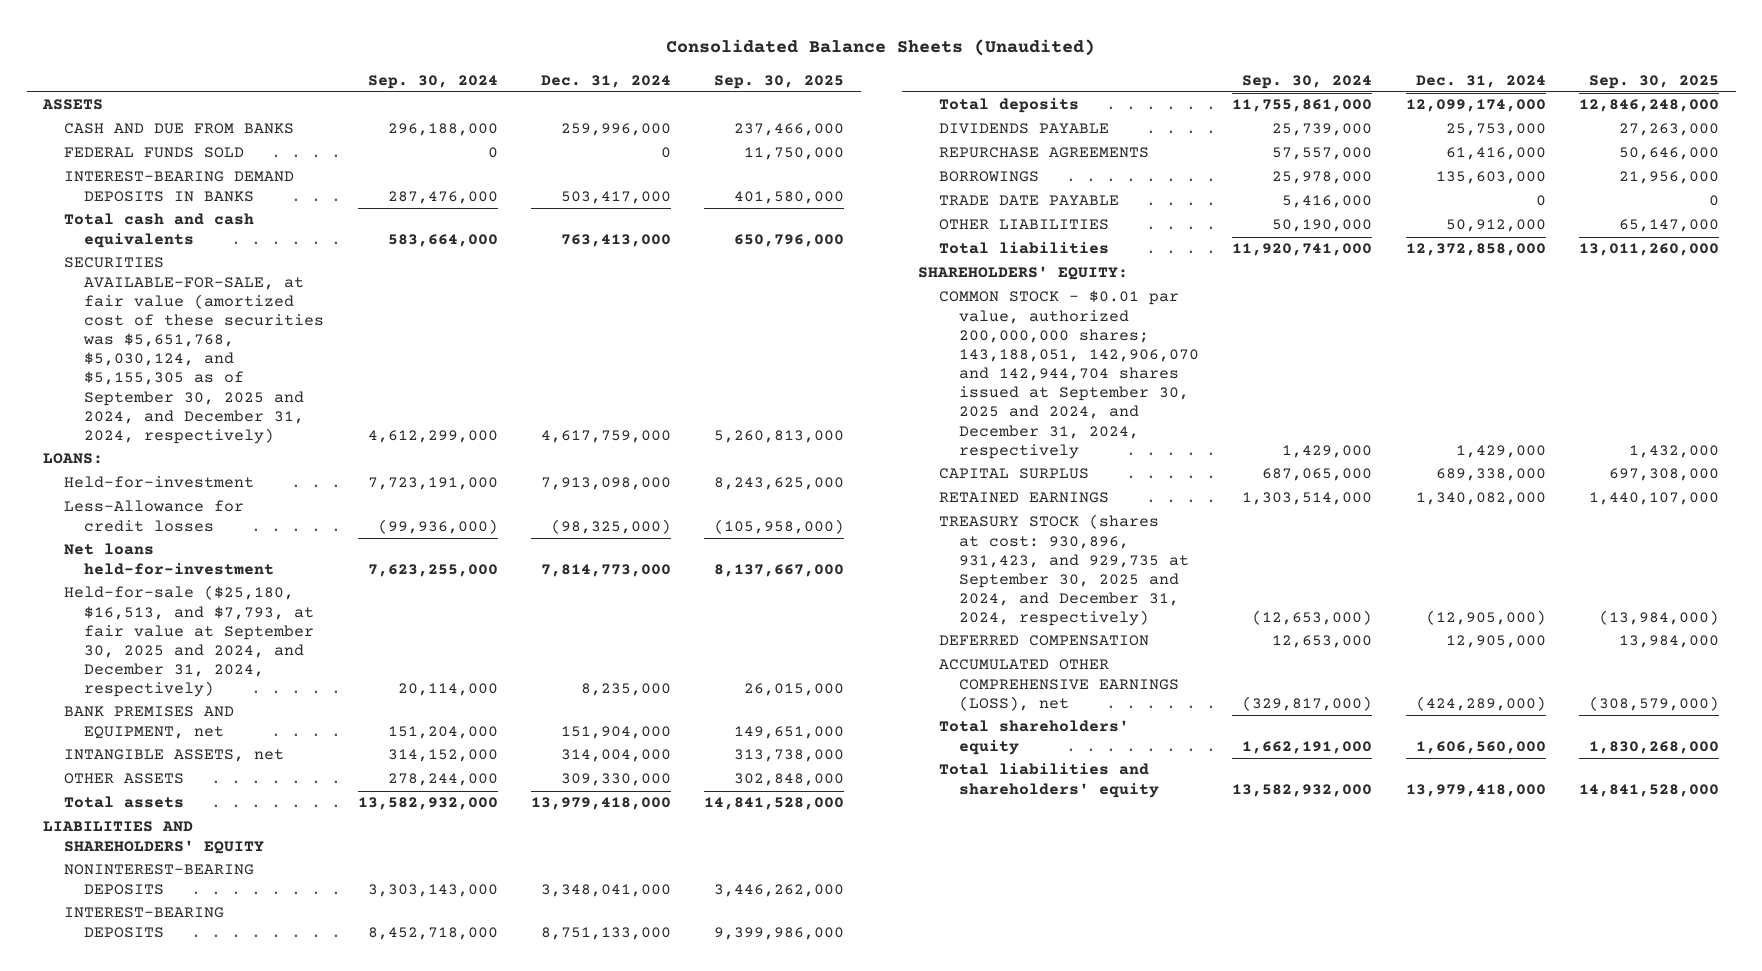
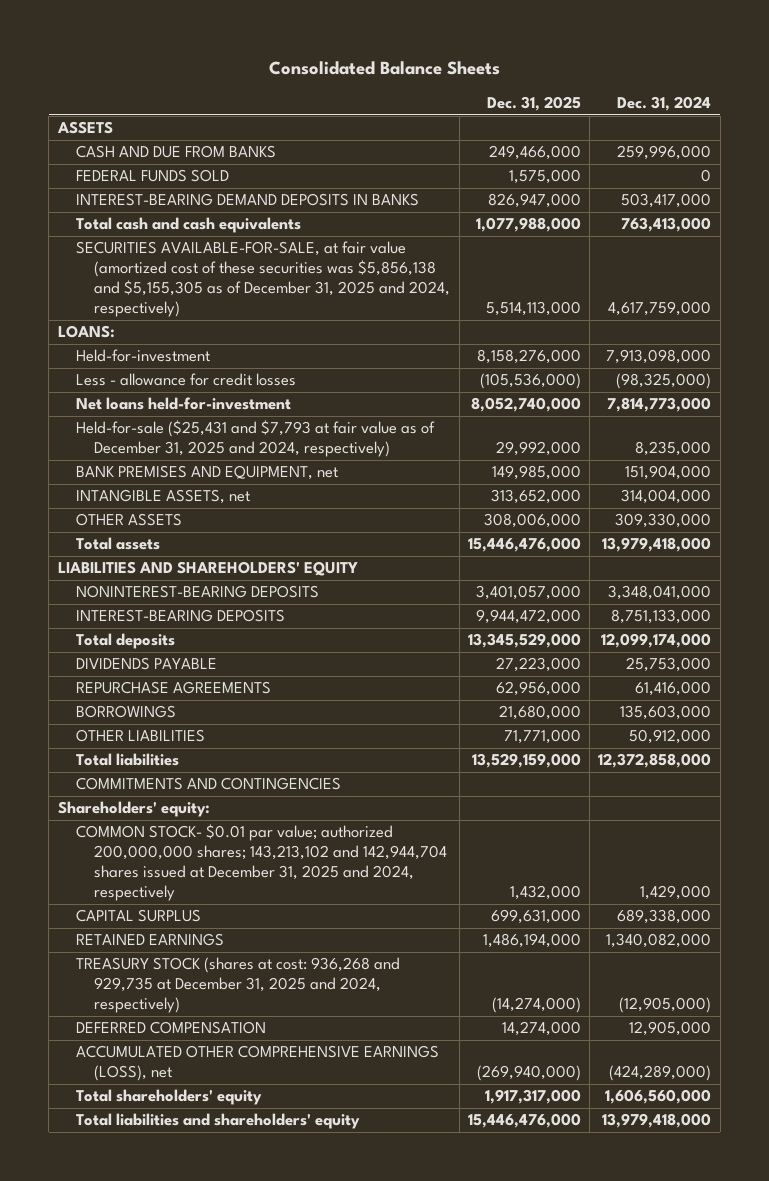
[666,39,1096,57] Consolidated Balance Sheets (Unaudited) -> [268,61,500,76] Consolidated Balance Sheets
[367,74,498,89] Sep. 30, 2024 -> none
[714,74,845,89] Sep. 30, 2025 -> none
none -> [486,95,581,111] Dec. 31, 2025
[63,257,325,444] SECURITIES AVAILABLE-FOR-SALE, at fair value (amortized cost of these securities was $5,651,768, $5,030,124, and $5,155,305 as of September 30, 2025 and 2024, and December 31, 2024, respectively) -> [76,241,451,318] SECURITIES AVAILABLE-FOR-SALE, at fair value (amortized cost of these securities was $5,856,138 and $5,155,305 as of December 31, 2025 and 2024, respectively)
[63,500,244,532] Less-Allowance for credit losses -> [76,373,297,387] Less - allowance for credit losses
[63,585,315,698] Held-for-sale ($25,180, $16,513, and $7,793, at fair value at September 30, 2025 and 2024, and December 31, 2024, respectively) -> [76,420,436,458] Held-for-sale ($25,431 and $7,793 at fair value as of December 31, 2025 and 2024, respectively)
[938,195,1119,206] TRADE DATE PAYABLE -> none
none -> [76,777,342,791] COMMITMENTS AND CONTINGENCIES
[918,266,1129,281] SHAREHOLDERS' EQUITY: -> [57,801,210,818] Shareholders' equity:
[938,290,1200,459] COMMON STOCK - $0.01 par value, authorized 200,000,000 shares; 143,188,051, 142,906,070 and 142,944,704 shares issued at September 30, 2025 and 2024, and December 31, 2024, respectively -> [76,824,448,902] COMMON STOCK- $0.01 par value; authorized 200,000,000 shares; 143,213,102 and 142,944,704 shares issued at December 31, 2025 and 2024, respectively
[938,514,1190,627] TREASURY STOCK (shares at cost: 930,896, 931,423, and 929,735 at September 30, 2025 and 2024, and December 31, 2024, respectively) -> [76,957,401,1014] TREASURY STOCK (shares at cost: 936,268 and 929,735 at December 31, 2025 and 2024, respectively)

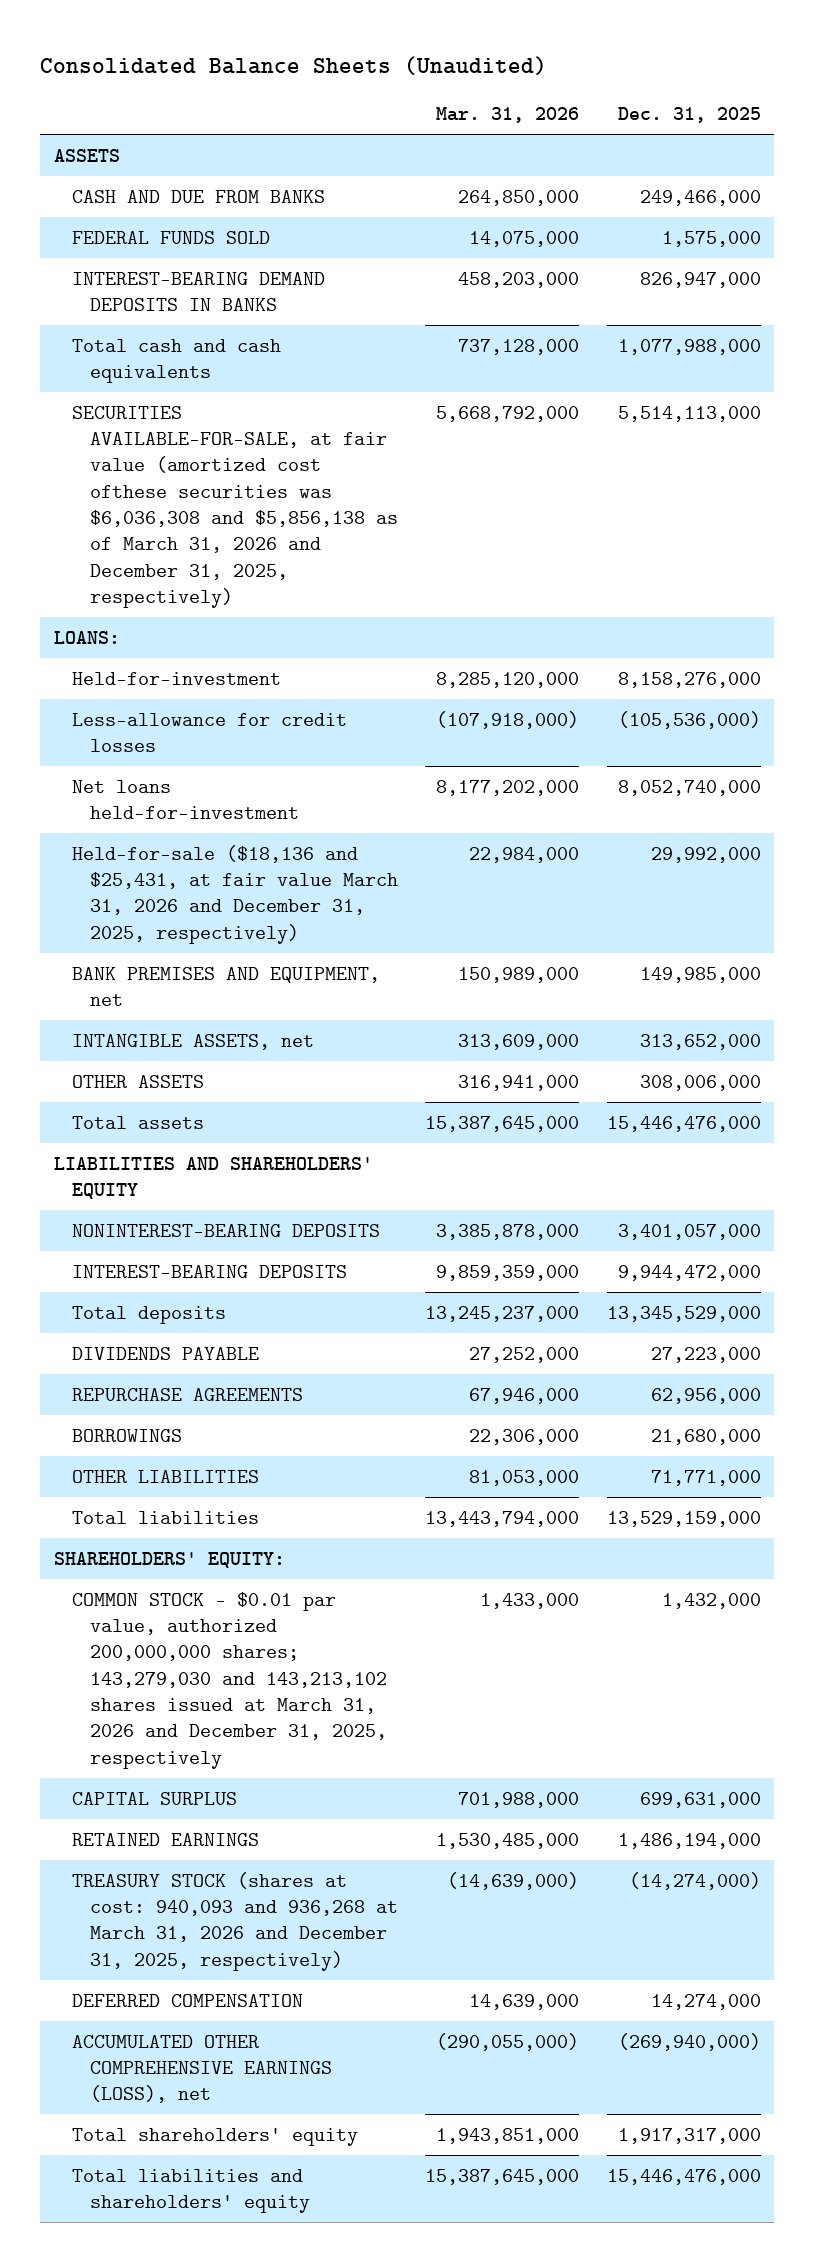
[268,61,500,76] Consolidated Balance Sheets -> [40,55,548,75] Consolidated Balance Sheets (Unaudited)
[617,95,712,111] Dec. 31, 2024 -> none
none -> [436,107,580,124] Mar. 31, 2026
[76,241,451,318] SECURITIES AVAILABLE-FOR-SALE, at fair value (amortized cost of these securities was $5,856,138 and $5,155,305 as of December 31, 2025 and 2024, respectively) -> [71,405,398,609] SECURITIES AVAILABLE-FOR-SALE, at fair value (amortized cost ofthese securities was $6,036,308 and $5,856,138 as of March 31, 2026 and December 31, 2025, respectively)
[76,373,297,387] Less - allowance for credit losses -> [71,712,347,753] Less-allowance for credit losses
[76,420,436,458] Held-for-sale ($25,431 and $7,793 at fair value as of December 31, 2025 and 2024, respectively) -> [71,844,398,944] Held-for-sale ($18,136 and $25,431, at fair value March 31, 2026 and December 31, 2025, respectively)
[76,777,342,791] COMMITMENTS AND CONTINGENCIES -> none
[57,801,210,818] Shareholders' equity: -> [53,1551,285,1568] SHAREHOLDERS' EQUITY:
[76,824,448,902] COMMON STOCK- $0.01 par value; authorized 200,000,000 shares; 143,213,102 and 142,944,704 shares issued at December 31, 2025 and 2024, respectively -> [71,1591,387,1769] COMMON STOCK - $0.01 par value, authorized 200,000,000 shares; 143,279,030 and 143,213,102 shares issued at March 31, 2026 and December 31, 2025, respectively
[76,957,401,1014] TREASURY STOCK (shares at cost: 936,268 and 929,735 at December 31, 2025 and 2024, respectively) -> [71,1871,398,1971] TREASURY STOCK (shares at cost: 940,093 and 936,268 at March 31, 2026 and December 31, 2025, respectively)

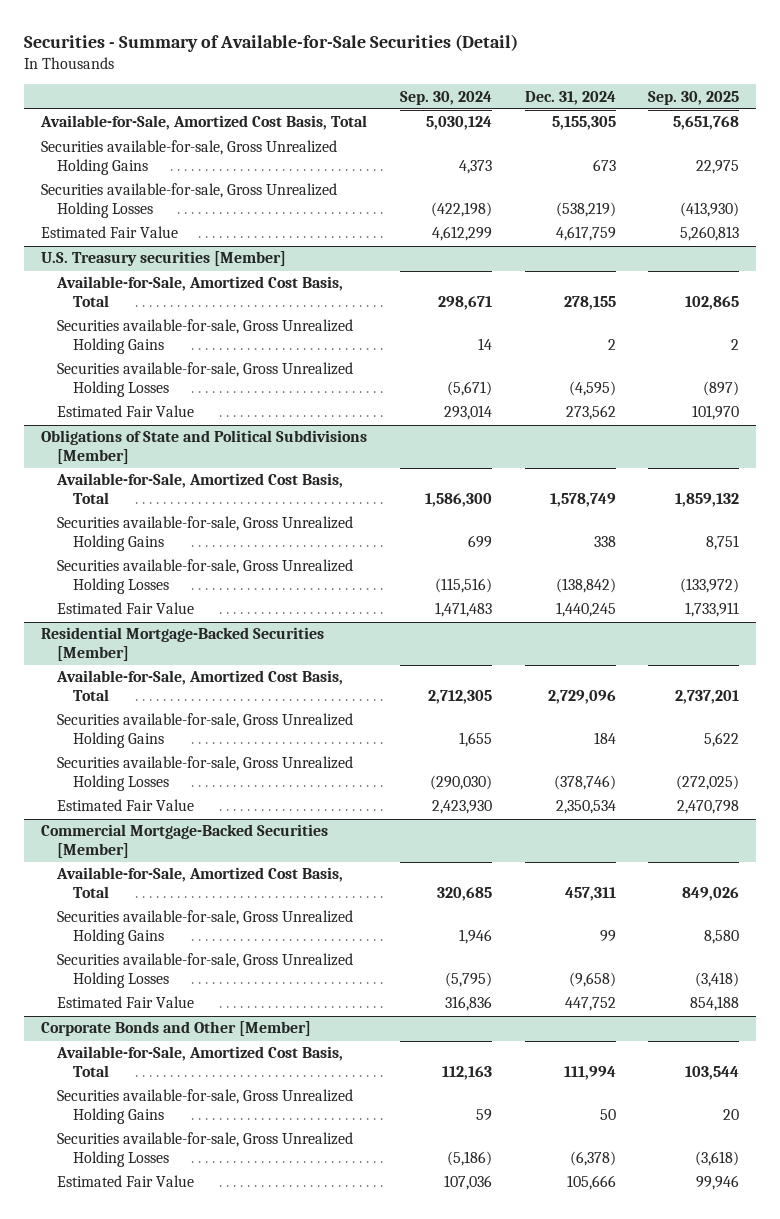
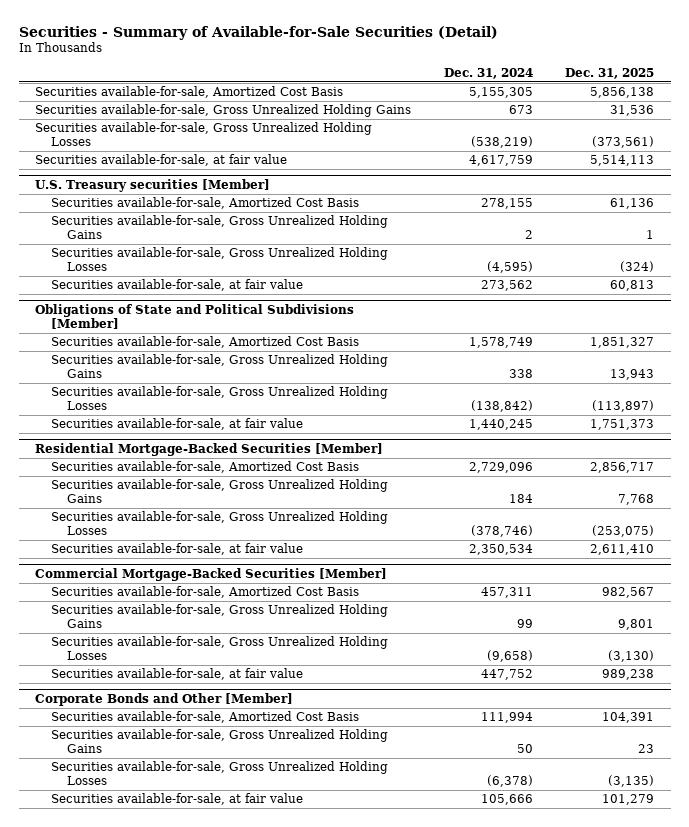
[399,90,492,105] Sep. 30, 2024 -> none
[648,90,740,105] Sep. 30, 2025 -> none
none -> [565,68,655,80] Dec. 31, 2025
[39,115,367,131] Available-for-Sale, Amortized Cost Basis, Total -> [34,86,343,99] Securities available-for-sale, Amortized Cost Basis
[40,226,178,239] Estimated Fair Value -> [34,154,287,167] Securities available-for-sale, at fair value
[56,276,344,307] Available-for-Sale, Amortized Cost Basis, Total -> [51,197,360,210] Securities available-for-sale, Amortized Cost Basis
[57,405,195,418] Estimated Fair Value -> [51,279,304,292] Securities available-for-sale, at fair value
[56,473,344,504] Available-for-Sale, Amortized Cost Basis, Total -> [51,336,360,349] Securities available-for-sale, Amortized Cost Basis
[57,602,195,615] Estimated Fair Value -> [51,418,304,431] Securities available-for-sale, at fair value
[56,670,344,701] Available-for-Sale, Amortized Cost Basis, Total -> [51,461,360,474] Securities available-for-sale, Amortized Cost Basis
[57,799,195,812] Estimated Fair Value -> [51,543,304,556] Securities available-for-sale, at fair value
[56,867,344,898] Available-for-Sale, Amortized Cost Basis, Total -> [51,586,360,599] Securities available-for-sale, Amortized Cost Basis
[57,996,195,1009] Estimated Fair Value -> [51,668,304,681] Securities available-for-sale, at fair value
[56,1046,344,1077] Available-for-Sale, Amortized Cost Basis, Total -> [51,711,360,724] Securities available-for-sale, Amortized Cost Basis
[57,1175,195,1188] Estimated Fair Value -> [51,793,304,806] Securities available-for-sale, at fair value

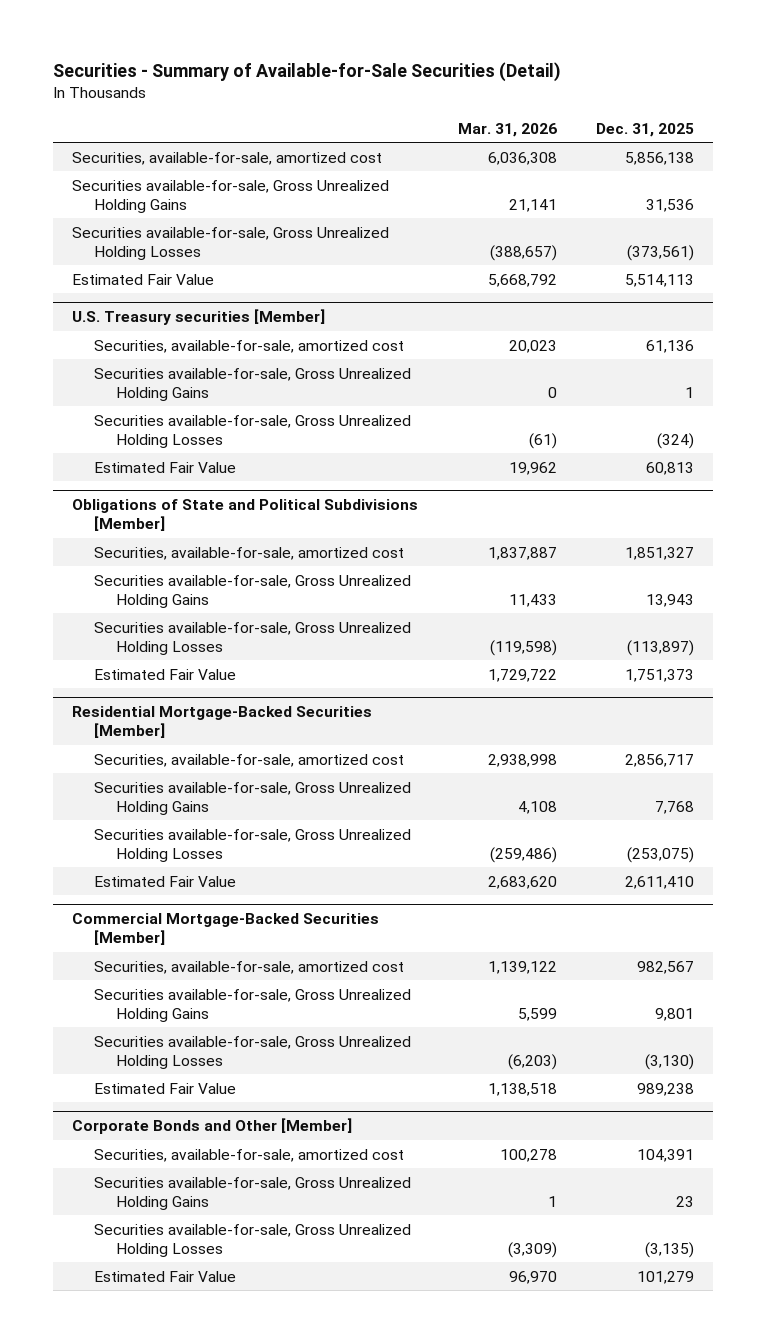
[443,68,533,80] Dec. 31, 2024 -> none
none -> [457,122,557,137] Mar. 31, 2026
[34,86,343,99] Securities available-for-sale, Amortized Cost Basis -> [72,151,383,165] Securities, available-for-sale, amortized cost
[34,154,287,167] Securities available-for-sale, at fair value -> [72,273,215,285] Estimated Fair Value
[51,197,360,210] Securities available-for-sale, Amortized Cost Basis -> [94,339,405,353] Securities, available-for-sale, amortized cost
[51,279,304,292] Securities available-for-sale, at fair value -> [94,461,237,473] Estimated Fair Value
[51,336,360,349] Securities available-for-sale, Amortized Cost Basis -> [94,546,405,560] Securities, available-for-sale, amortized cost
[51,418,304,431] Securities available-for-sale, at fair value -> [94,668,237,680] Estimated Fair Value
[51,461,360,474] Securities available-for-sale, Amortized Cost Basis -> [94,753,405,767] Securities, available-for-sale, amortized cost
[51,543,304,556] Securities available-for-sale, at fair value -> [94,875,237,887] Estimated Fair Value
[51,586,360,599] Securities available-for-sale, Amortized Cost Basis -> [94,960,405,974] Securities, available-for-sale, amortized cost
[51,668,304,681] Securities available-for-sale, at fair value -> [94,1082,237,1094] Estimated Fair Value
[51,711,360,724] Securities available-for-sale, Amortized Cost Basis -> [94,1148,405,1162] Securities, available-for-sale, amortized cost
[51,793,304,806] Securities available-for-sale, at fair value -> [94,1270,237,1282] Estimated Fair Value

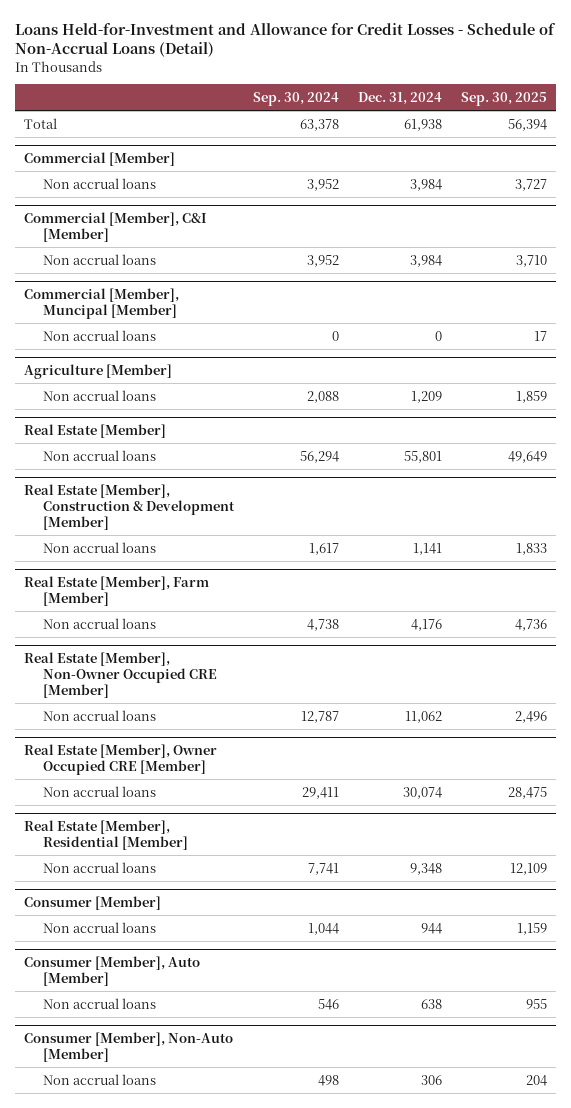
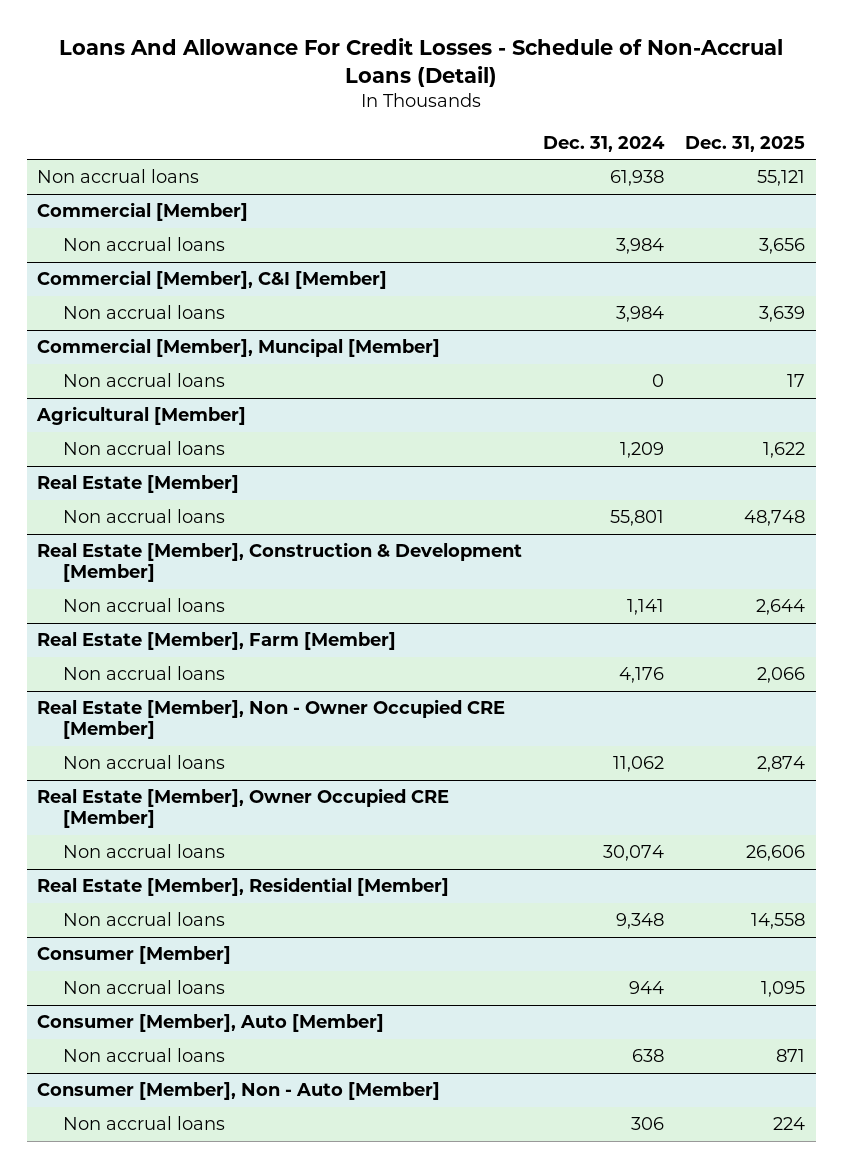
[14,22,556,58] Loans Held-for-Investment and Allowance for Credit Losses - Schedule of Non-Accrual Loans (Detail) -> [59,37,784,87] Loans And Allowance For Credit Losses - Schedule of Non-Accrual Loans (Detail)
[252,92,339,107] Sep. 30, 2024 -> none
[460,92,547,107] Sep. 30, 2025 -> none
none -> [685,135,806,152] Dec. 31, 2025
[24,117,58,129] Total -> [37,169,200,184] Non accrual loans
[24,363,173,379] Agriculture [Member] -> [36,406,247,426] Agricultural [Member]
[24,651,217,698] Real Estate [Member], Non-Owner Occupied CRE [Member] -> [37,699,506,740] Real Estate [Member], Non - Owner Occupied CRE [Member]
[24,1031,234,1062] Consumer [Member], Non-Auto [Member] -> [37,1082,441,1101] Consumer [Member], Non - Auto [Member]

